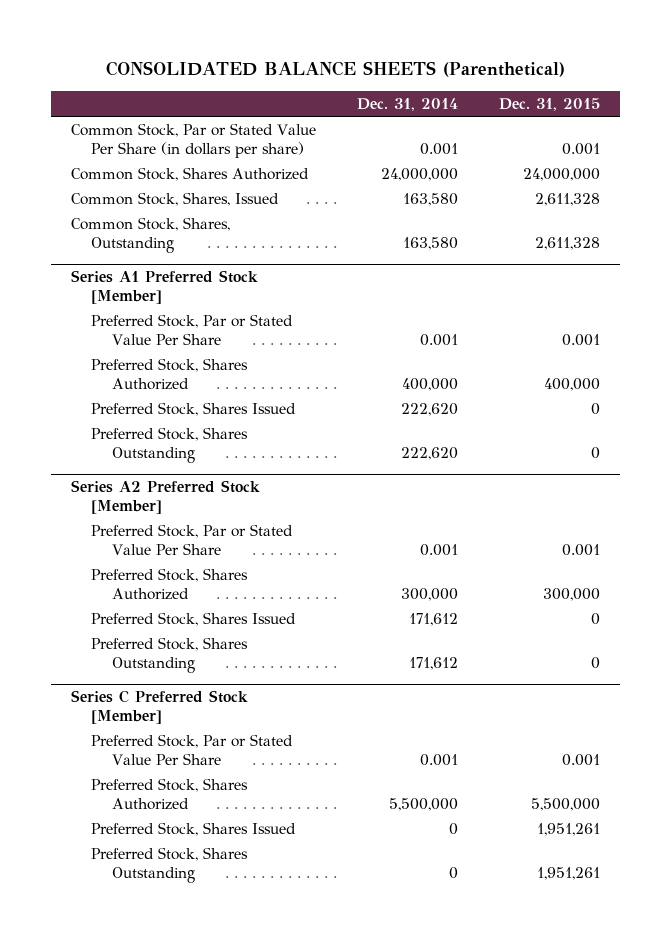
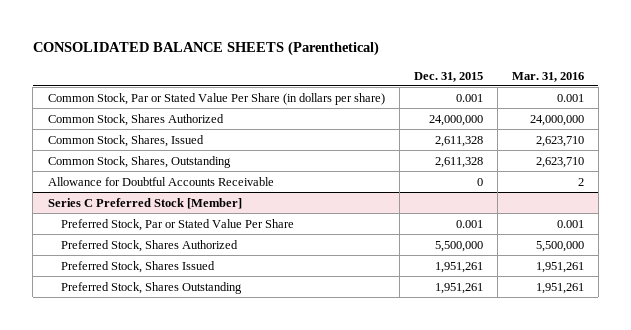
[356,97,458,111] Dec. 31, 2014 -> none
none -> [511,71,584,82] Mar. 31, 2016
[71,270,259,304] Series A1 Preferred Stock [Member] -> none
[91,314,294,345] Preferred Stock, Par or Stated Value Per Share -> none
[91,358,249,390] Preferred Stock, Shares Authorized -> none
[91,402,297,417] Preferred Stock, Shares Issued -> none
[91,427,249,463] Preferred Stock, Shares Outstanding -> none
[71,480,261,514] Series A2 Preferred Stock [Member] -> none
[91,524,294,555] Preferred Stock, Par or Stated Value Per Share -> none
[91,568,249,600] Preferred Stock, Shares Authorized -> none
[91,612,297,627] Preferred Stock, Shares Issued -> none
[91,637,249,673] Preferred Stock, Shares Outstanding -> none
none -> [47,176,274,186] Allowance for Doubtful Accounts Receivable

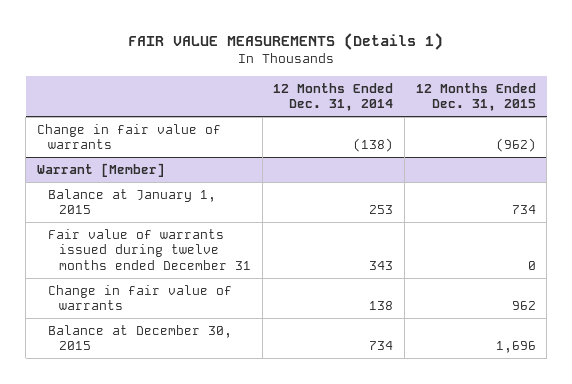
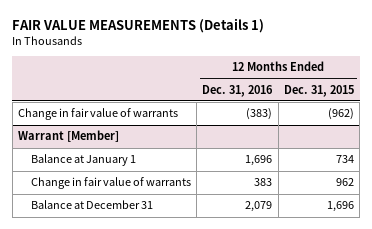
[273,82,394,112] 12 Months Ended Dec. 31, 2014 -> none
none -> [202,84,274,97] Dec. 31, 2016
[48,229,252,270] Fair value of warrants issued during twelve months ended December 31 -> none
[48,189,217,215] Balance at January 1, 2015 -> [31,154,137,167] Balance at January 1
[48,325,233,351] Balance at December 30, 2015 -> [31,200,154,210] Balance at December 31

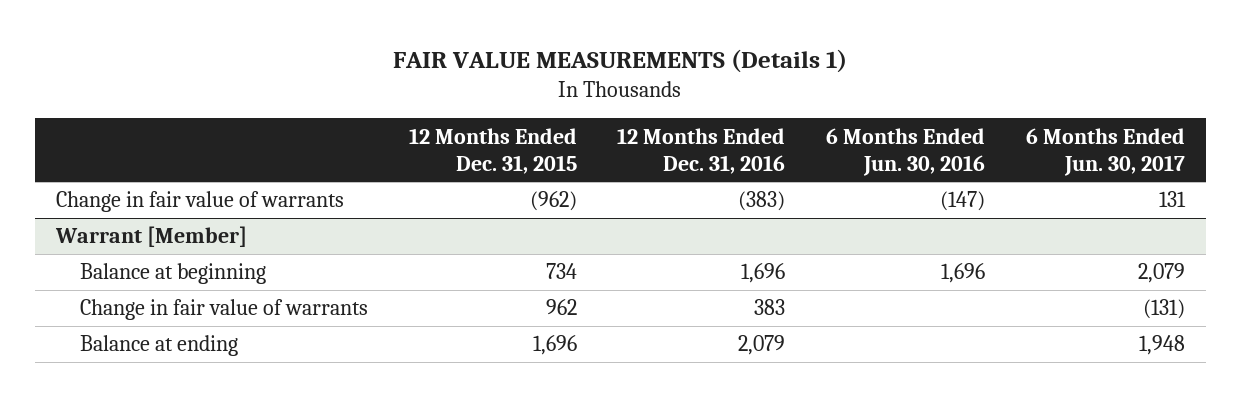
none -> [826,127,986,176] 6 Months Ended Jun. 30, 2016
none -> [1026,127,1186,176] 6 Months Ended Jun. 30, 2017
[31,154,137,167] Balance at January 1 -> [79,263,266,285] Balance at beginning
[31,200,154,210] Balance at December 31 -> [79,335,238,357] Balance at ending

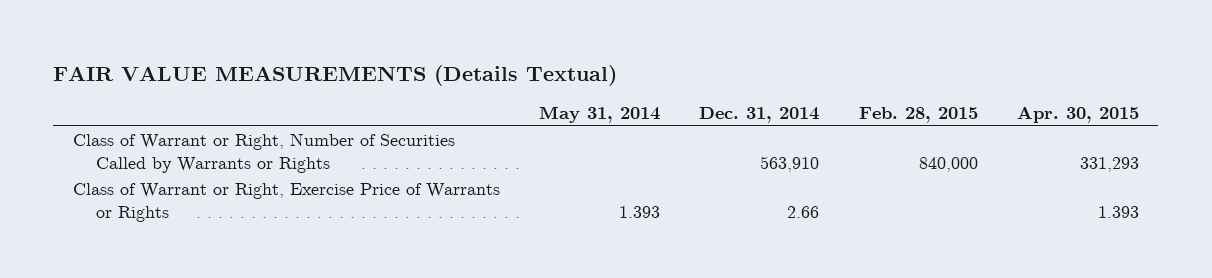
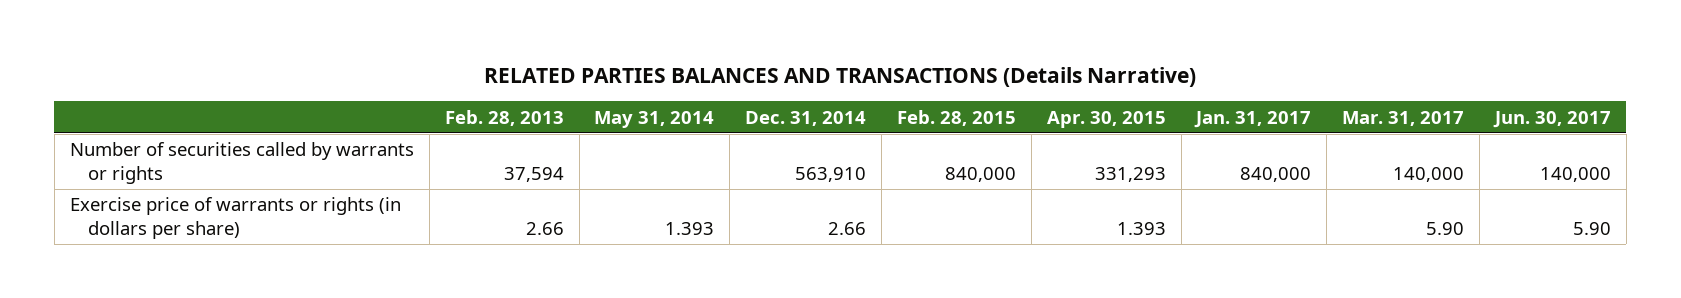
[53,65,618,87] FAIR VALUE MEASUREMENTS (Details Textual) -> [484,66,1197,87] RELATED PARTIES BALANCES AND TRANSACTIONS (Details Narrative)
none -> [444,109,564,126] Feb. 28, 2013
none -> [1194,110,1312,128] Jan. 31, 2017
none -> [1342,110,1465,126] Mar. 31, 2017
none -> [1492,110,1611,128] Jun. 30, 2017
[73,133,456,173] Class of Warrant or Right, Number of Securities Called by Warrants or Rights -> [69,142,414,184] Number of securities called by warrants or rights
[73,183,501,222] Class of Warrant or Right, Exercise Price of Warrants or Rights -> [69,197,401,239] Exercise price of warrants or rights (in dollars per share)

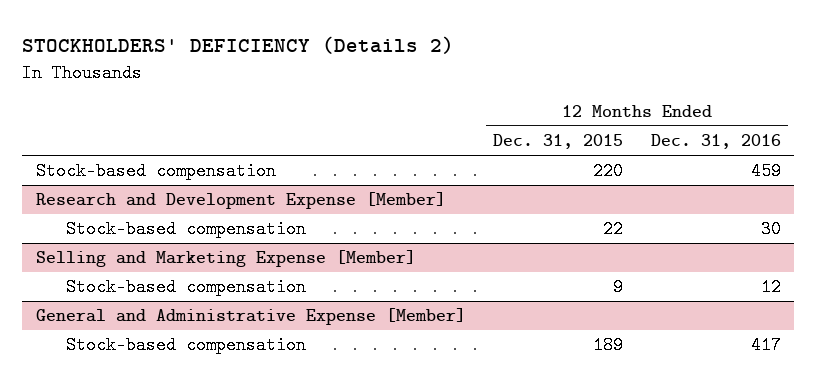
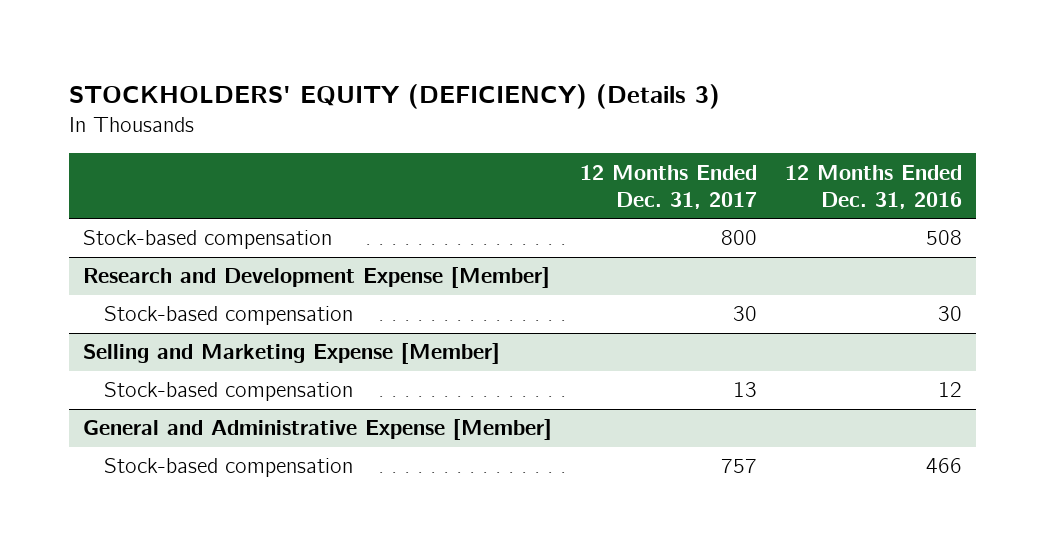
[22,35,455,54] STOCKHOLDERS' DEFICIENCY (Details 2) -> [69,83,721,109] STOCKHOLDERS' EQUITY (DEFICIENCY) (Details 3)
[493,134,624,150] Dec. 31, 2015 -> none
none -> [580,164,758,209] 12 Months Ended Dec. 31, 2017
[750,162,781,181] 459 -> [925,230,962,246] 508
[750,336,781,355] 417 -> [925,458,962,474] 466

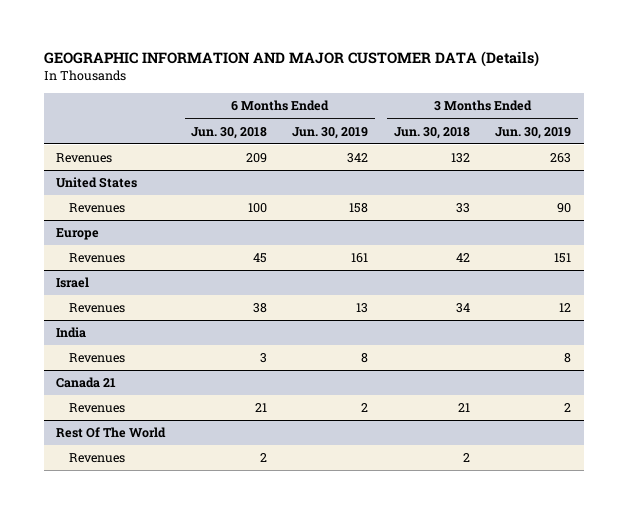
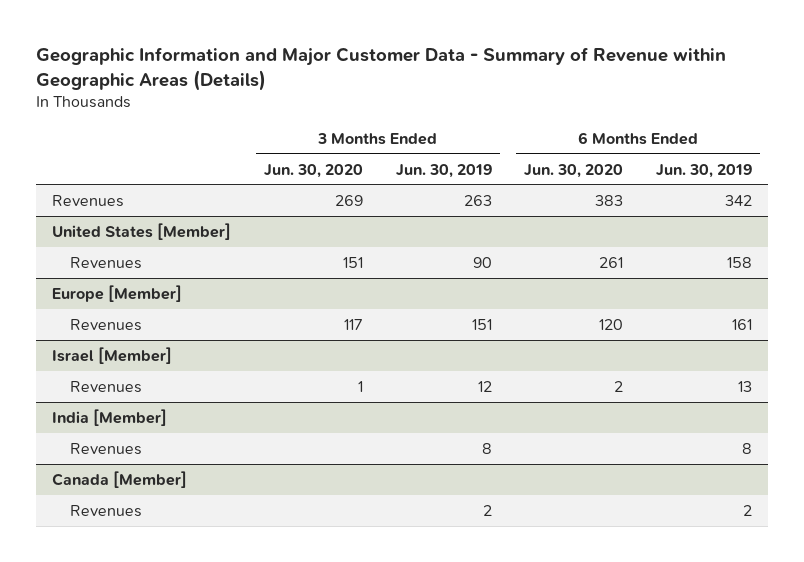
[43,51,539,68] GEOGRAPHIC INFORMATION AND MAJOR CUSTOMER DATA (Details) -> [35,46,726,91] Geographic Information and Major Customer Data - Summary of Revenue within Geographic Areas (Details)
[190,126,267,139] Jun. 30, 2018 -> none
[393,126,470,139] Jun. 30, 2018 -> none
none -> [263,163,363,178] Jun. 30, 2020
none -> [524,163,624,178] Jun. 30, 2020
[56,177,138,189] United States -> [52,222,232,240] United States [Member]
[56,228,100,241] Europe -> [52,284,183,302] Europe [Member]
[56,277,90,289] Israel -> [52,346,173,364] Israel [Member]
[56,327,87,339] India -> [52,408,168,426] India [Member]
[56,377,117,389] Canada 21 -> [52,470,188,488] Canada [Member]
[56,427,167,439] Rest Of The World -> none
[69,453,126,464] Revenues -> none

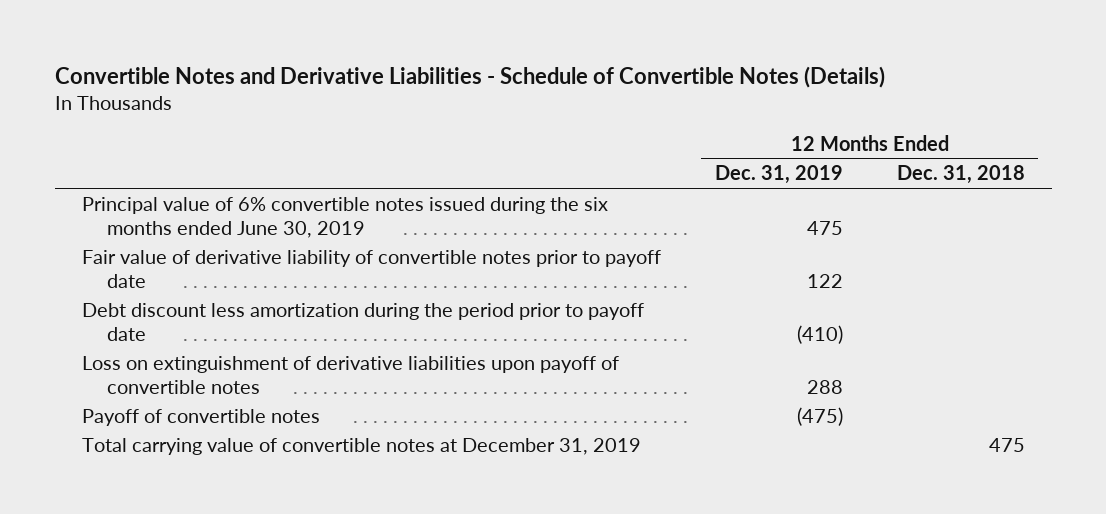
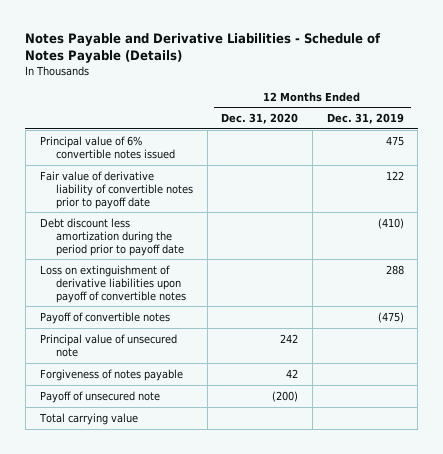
[54,66,885,89] Convertible Notes and Derivative Liabilities - Schedule of Convertible Notes (Details) -> [25,32,382,63] Notes Payable and Derivative Liabilities - Schedule of Notes Payable (Details)
[896,165,1025,185] Dec. 31, 2018 -> none
none -> [221,113,299,125] Dec. 31, 2020
[81,196,608,238] Principal value of 6% convertible notes issued during the six months ended June 30, 2019 -> [39,135,175,159] Principal value of 6% convertible notes issued
none -> [39,333,177,357] Principal value of unsecured note
none -> [39,368,183,381] Forgiveness of notes payable
none -> [39,390,160,403] Payoff of unsecured note
[81,437,641,455] Total carrying value of convertible notes at December 31, 2019 -> [38,412,138,425] Total carrying value

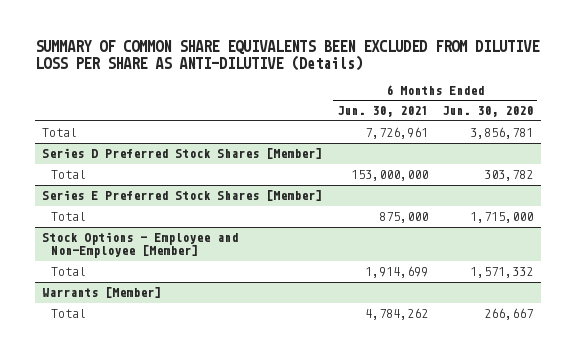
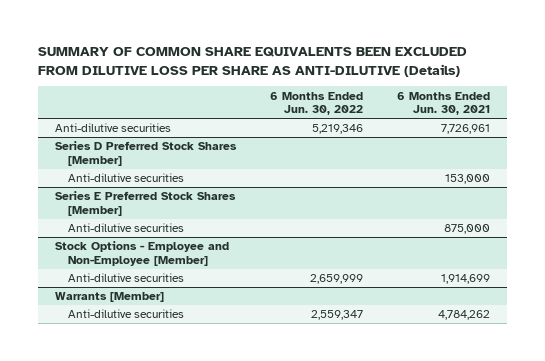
[442,106,534,118] Jun. 30, 2020 -> none
none -> [269,91,363,116] 6 Months Ended Jun. 30, 2022
[42,128,78,138] Total -> [54,123,171,133] Anti-dilutive securities
[50,170,86,180] Total -> none
none -> [67,173,184,183] Anti-dilutive securities
[50,212,86,222] Total -> [67,223,184,233] Anti-dilutive securities
[50,267,86,277] Total -> [67,273,184,283] Anti-dilutive securities
[50,309,86,319] Total -> [67,309,184,319] Anti-dilutive securities

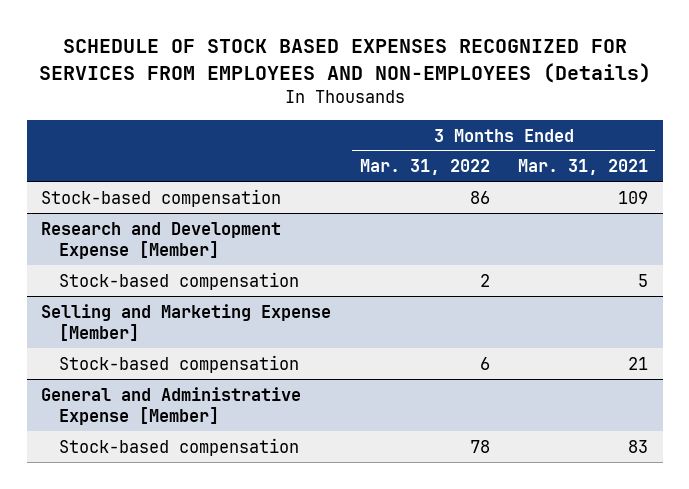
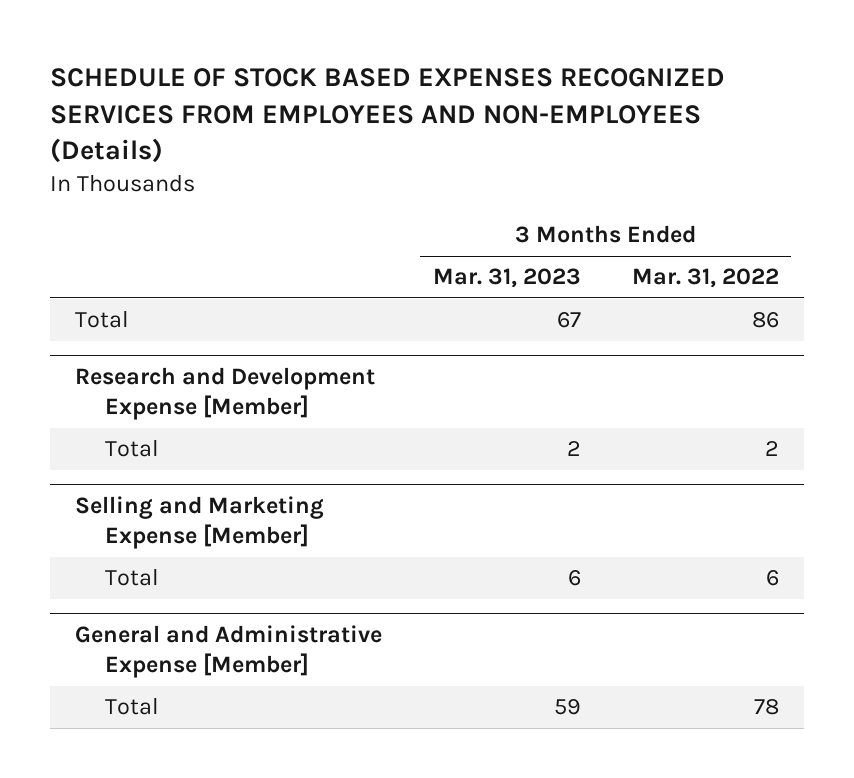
[38,39,651,83] SCHEDULE OF STOCK BASED EXPENSES RECOGNIZED FOR SERVICES FROM EMPLOYEES AND NON-EMPLOYEES (Details) -> [49,68,725,164] SCHEDULE OF STOCK BASED EXPENSES RECOGNIZED SERVICES FROM EMPLOYEES AND NON-EMPLOYEES (Details)
[518,159,649,176] Mar. 31, 2021 -> none
none -> [432,268,581,289] Mar. 31, 2023
[40,188,281,207] Stock-based compensation -> [75,310,130,329] Total
[58,271,299,290] Stock-based compensation -> [104,439,159,458] Total
[58,354,299,373] Stock-based compensation -> [104,568,159,587] Total
[58,437,299,456] Stock-based compensation -> [104,697,159,716] Total

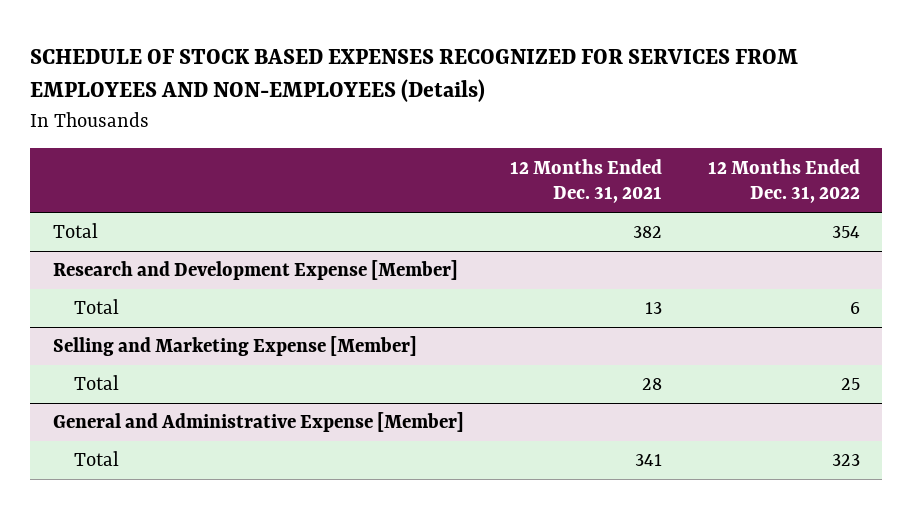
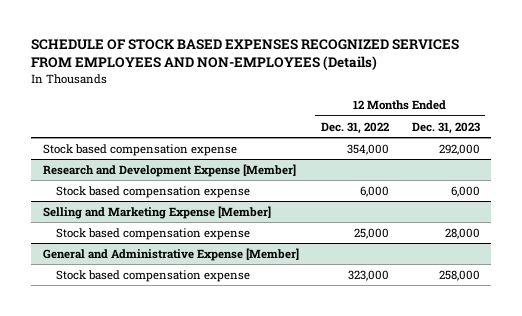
[30,48,799,103] SCHEDULE OF STOCK BASED EXPENSES RECOGNIZED FOR SERVICES FROM EMPLOYEES AND NON-EMPLOYEES (Details) -> [31,39,460,71] SCHEDULE OF STOCK BASED EXPENSES RECOGNIZED SERVICES FROM EMPLOYEES AND NON-EMPLOYEES (Details)
[509,158,662,204] 12 Months Ended Dec. 31, 2021 -> none
none -> [411,121,480,134] Dec. 31, 2023
[53,223,99,239] Total -> none
none -> [42,143,237,156] Stock based compensation expense
[73,299,119,315] Total -> none
none -> [56,185,251,198] Stock based compensation expense
[73,375,119,391] Total -> none
none -> [56,227,251,240] Stock based compensation expense
[73,451,119,467] Total -> none
none -> [56,269,251,282] Stock based compensation expense

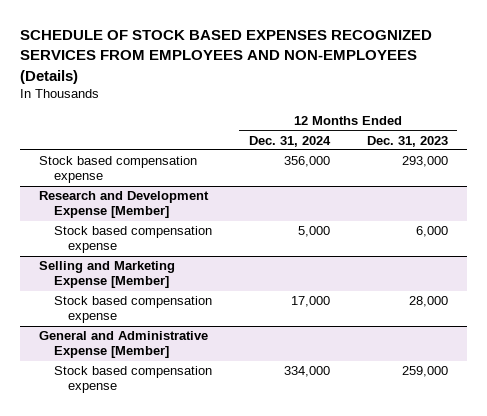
[321,121,390,134] Dec. 31, 2022 -> none
none -> [248,135,331,147] Dec. 31, 2024
[438,143,480,155] 292,000 -> [402,156,449,168] 293,000
[438,269,480,281] 258,000 -> [402,366,449,378] 259,000

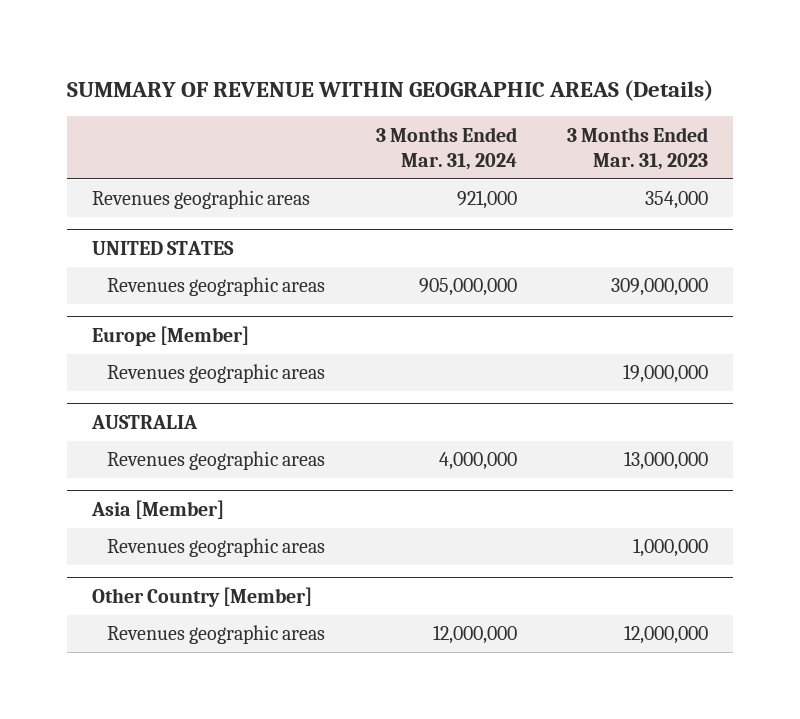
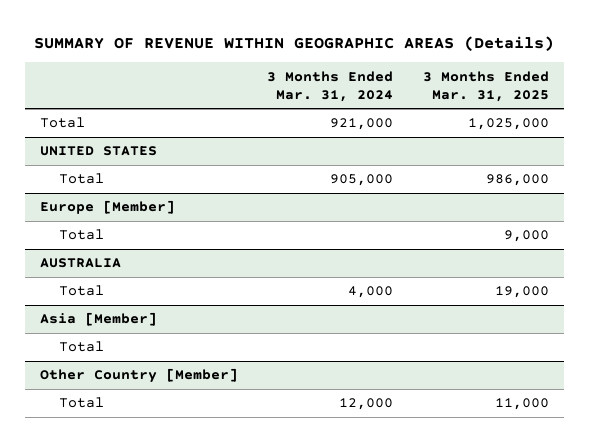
[566,126,708,170] 3 Months Ended Mar. 31, 2023 -> none
none -> [423,70,550,102] 3 Months Ended Mar. 31, 2025
[92,190,311,210] Revenues geographic areas -> [39,117,85,129] Total
[107,277,326,297] Revenues geographic areas -> none
none -> [58,173,104,185] Total
[107,364,326,384] Revenues geographic areas -> [58,229,104,241] Total
[107,451,326,471] Revenues geographic areas -> none
none -> [58,285,104,297] Total
[107,538,326,558] Revenues geographic areas -> [58,341,104,353] Total
[107,625,326,645] Revenues geographic areas -> none
none -> [58,397,104,409] Total

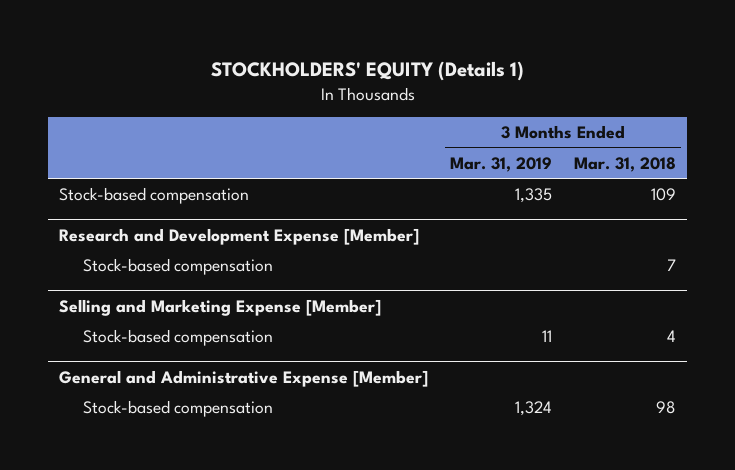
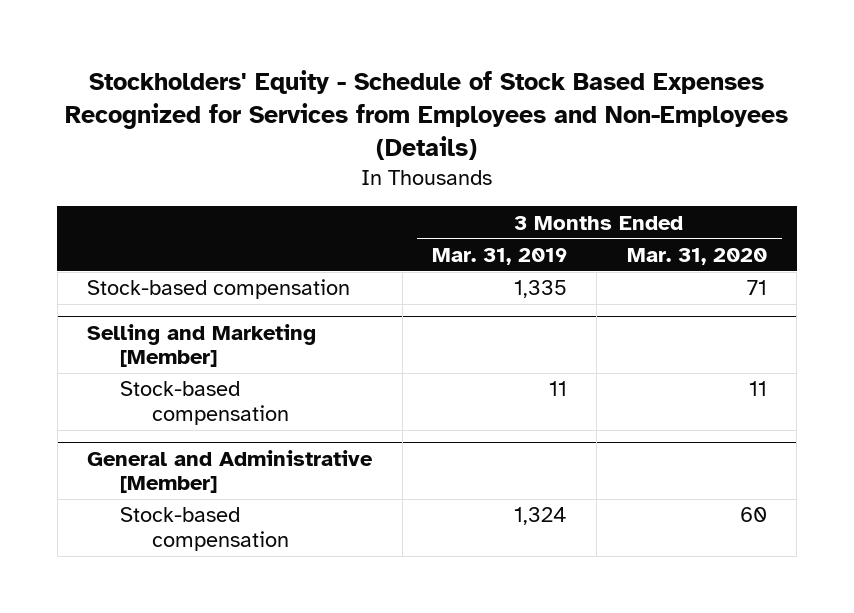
[210,60,524,81] STOCKHOLDERS' EQUITY (Details 1) -> [64,70,788,161] Stockholders' Equity - Schedule of Stock Based Expenses Recognized for Services from Employees and Non-Employees (Details)
[573,156,676,172] Mar. 31, 2018 -> none
none -> [626,247,767,265] Mar. 31, 2020
[59,227,420,245] Research and Development Expense [Member] -> none
[83,258,274,276] Stock-based compensation -> none
[59,298,382,316] Selling and Marketing Expense [Member] -> [87,323,317,368] Selling and Marketing [Member]
[59,369,429,387] General and Administrative Expense [Member] -> [87,449,374,494] General and Administrative [Member]

